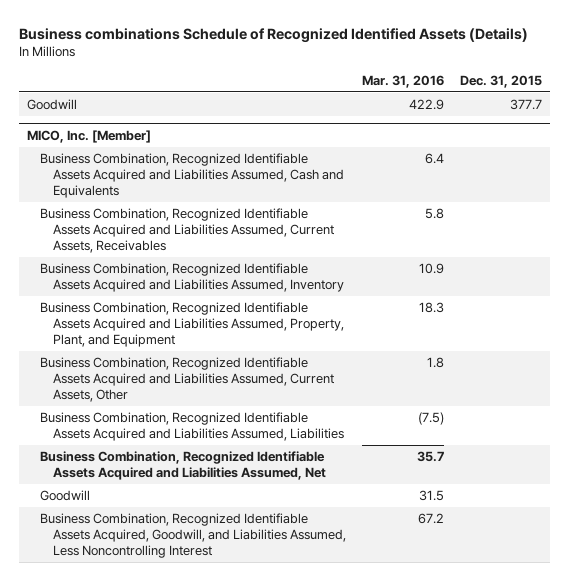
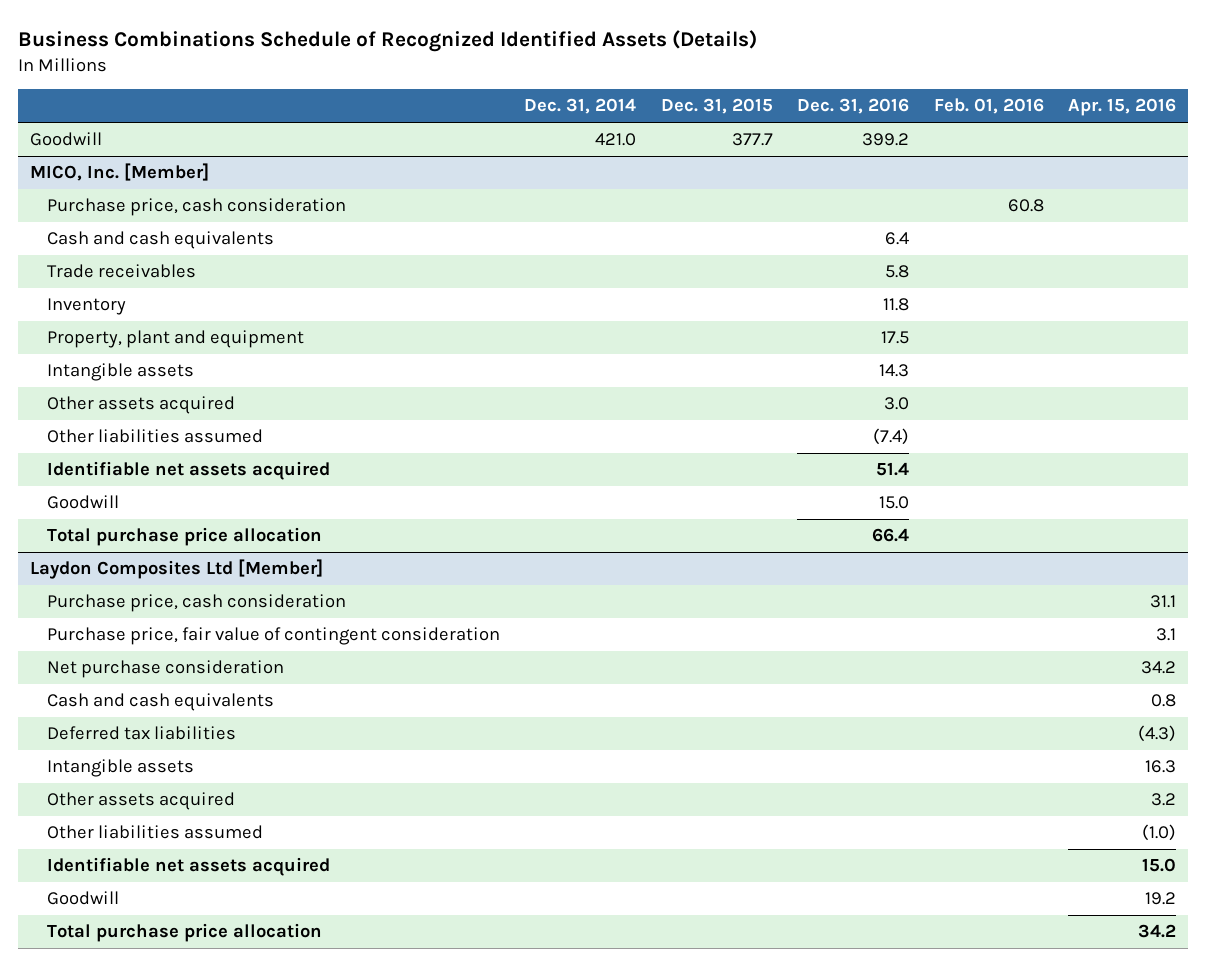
[18,27,528,43] Business combinations Schedule of Recognized Identified Assets (Details) -> [17,30,757,53] Business Combinations Schedule of Recognized Identified Assets (Details)
[362,74,445,88] Mar. 31, 2016 -> none
none -> [524,98,637,115] Dec. 31, 2014
none -> [797,98,910,115] Dec. 31, 2016
none -> [933,98,1044,115] Feb. 01, 2016
none -> [1068,98,1177,117] Apr. 15, 2016
none -> [46,198,346,217] Purchase price, cash consideration
[39,153,345,198] Business Combination, Recognized Identifiable Assets Acquired and Liabilities Assumed, Cash and Equivalents -> [46,231,274,250] Cash and cash equivalents
[39,208,335,253] Business Combination, Recognized Identifiable Assets Acquired and Liabilities Assumed, Current Assets, Receivables -> [46,264,196,279] Trade receivables
[39,263,345,292] Business Combination, Recognized Identifiable Assets Acquired and Liabilities Assumed, Inventory -> [46,298,126,316] Inventory
[39,302,345,347] Business Combination, Recognized Identifiable Assets Acquired and Liabilities Assumed, Property, Plant, and Equipment -> [46,330,304,349] Property, plant and equipment
none -> [46,363,194,382] Intangible assets
[39,357,335,402] Business Combination, Recognized Identifiable Assets Acquired and Liabilities Assumed, Current Assets, Other -> [46,396,235,415] Other assets acquired
[39,412,345,441] Business Combination, Recognized Identifiable Assets Acquired and Liabilities Assumed, Liabilities -> [46,429,263,444] Other liabilities assumed
[39,451,327,480] Business Combination, Recognized Identifiable Assets Acquired and Liabilities Assumed, Net -> [46,461,330,481] Identifiable net assets acquired
[39,513,347,558] Business Combination, Recognized Identifiable Assets Acquired, Goodwill, and Liabilities Assumed, Less Noncontrolling Interest -> [46,527,322,547] Total purchase price allocation
none -> [30,559,324,580] Laydon Composites Ltd [Member]
none -> [46,594,346,613] Purchase price, cash consideration
none -> [46,627,500,646] Purchase price, fair value of contingent consideration
none -> [46,660,284,679] Net purchase consideration
none -> [46,693,274,712] Cash and cash equivalents
none -> [46,726,236,741] Deferred tax liabilities
none -> [46,759,194,778] Intangible assets
none -> [46,792,235,811] Other assets acquired
none -> [46,825,263,840] Other liabilities assumed
none -> [46,857,330,877] Identifiable net assets acquired
none -> [46,891,119,906] Goodwill
none -> [46,923,322,943] Total purchase price allocation

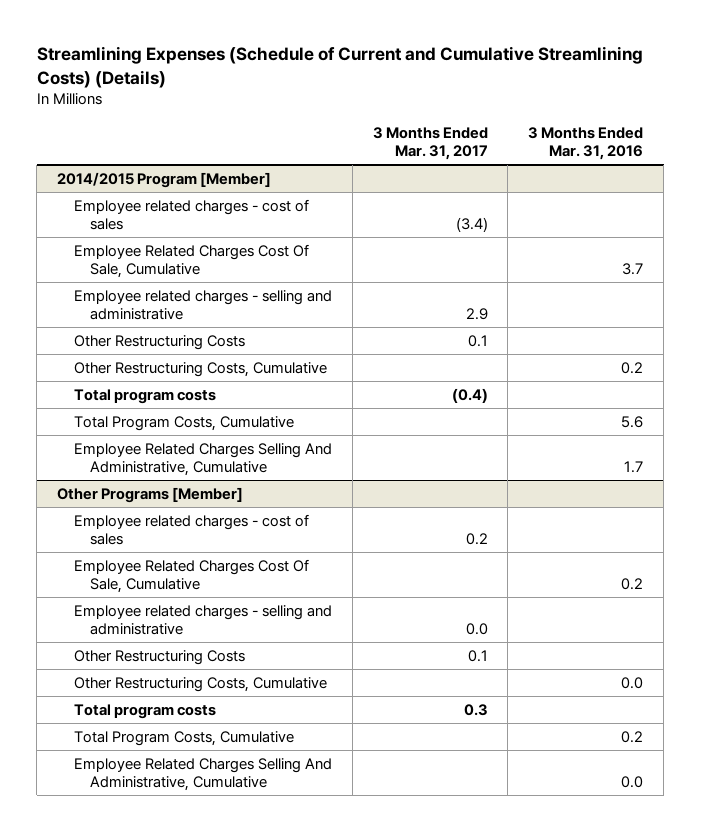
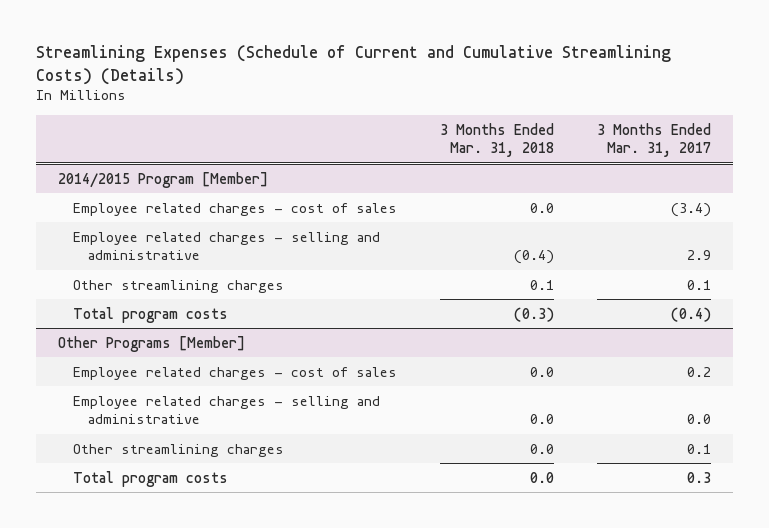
[528,126,644,161] 3 Months Ended Mar. 31, 2016 -> none
none -> [440,122,555,158] 3 Months Ended Mar. 31, 2018
[73,243,309,279] Employee Related Charges Cost Of Sale, Cumulative -> none
[73,361,327,377] Other Restructuring Costs, Cumulative -> none
[73,334,245,350] Other Restructuring Costs -> [72,279,284,293] Other streamlining charges
[73,415,294,431] Total Program Costs, Cumulative -> none
[73,442,332,477] Employee Related Charges Selling And Administrative, Cumulative -> none
[73,558,309,594] Employee Related Charges Cost Of Sale, Cumulative -> none
[73,676,327,692] Other Restructuring Costs, Cumulative -> none
[73,649,245,665] Other Restructuring Costs -> [72,443,284,457] Other streamlining charges
[73,730,294,746] Total Program Costs, Cumulative -> none
[73,757,332,792] Employee Related Charges Selling And Administrative, Cumulative -> none

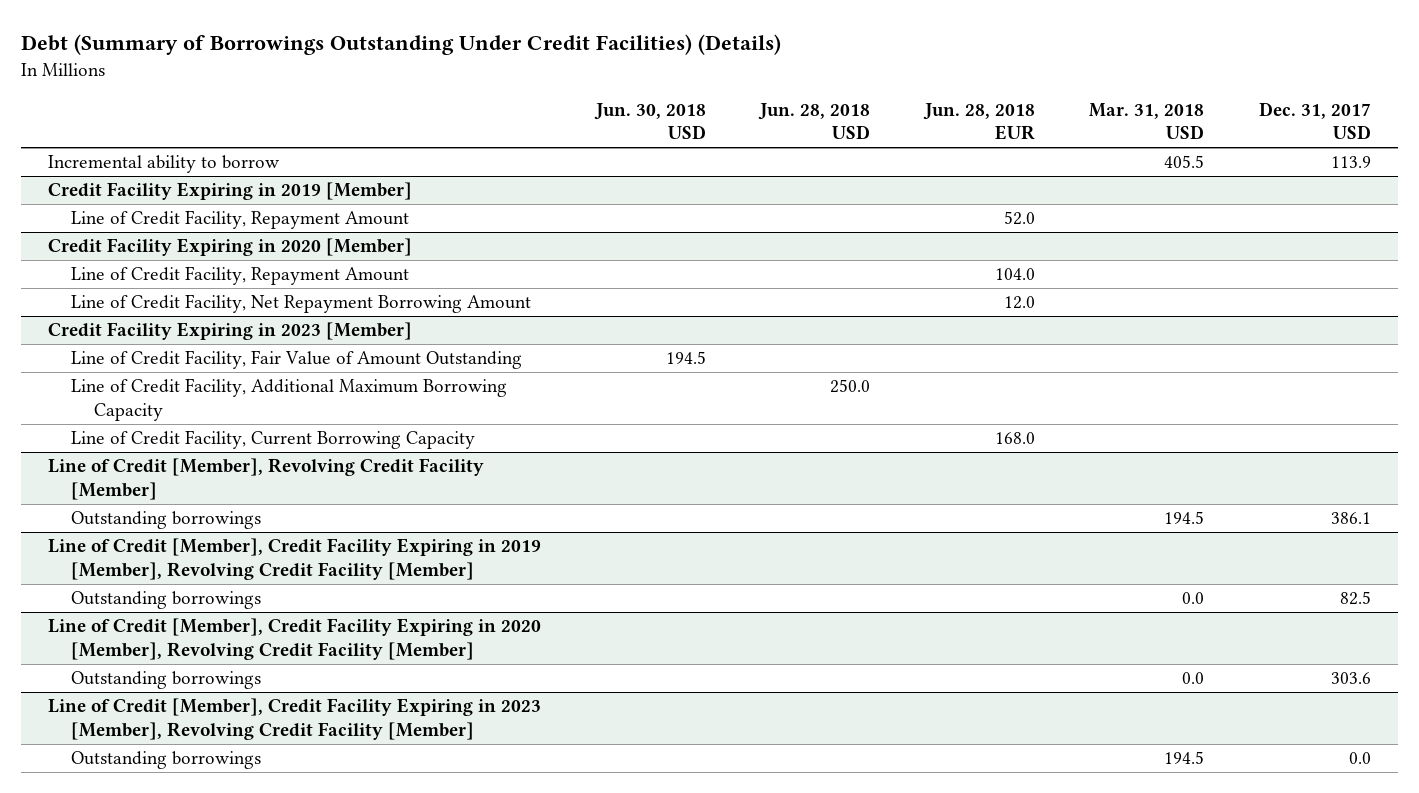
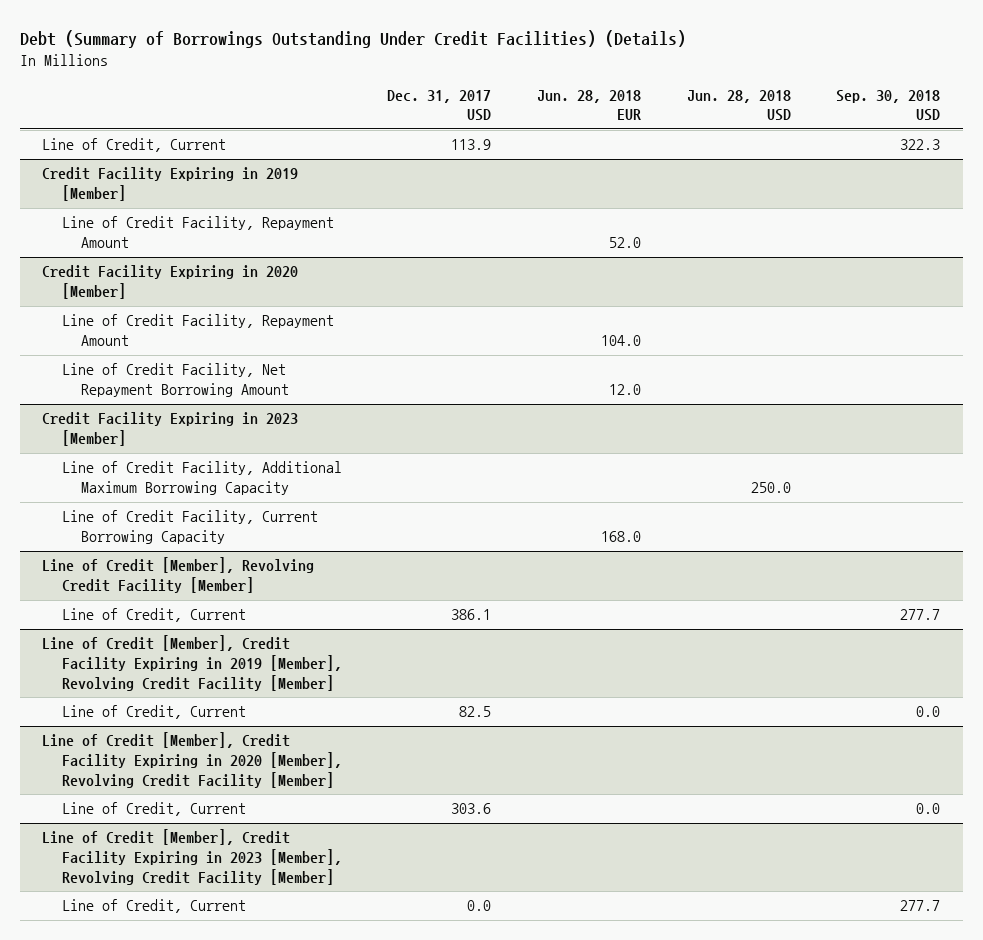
[593,102,706,140] Jun. 30, 2018 USD -> none
[1089,102,1205,140] Mar. 31, 2018 USD -> none
none -> [836,89,941,122] Sep. 30, 2018 USD
[47,155,280,174] Incremental ability to borrow -> [42,138,227,153] Line of Credit, Current
[70,350,522,370] Line of Credit Facility, Fair Value of Amount Outstanding -> none
[70,511,261,530] Outstanding borrowings -> [61,608,246,623] Line of Credit, Current
[70,591,261,610] Outstanding borrowings -> [61,705,246,720] Line of Credit, Current
[70,671,261,690] Outstanding borrowings -> [61,802,246,817] Line of Credit, Current
[70,751,261,770] Outstanding borrowings -> none
none -> [61,899,246,914] Line of Credit, Current

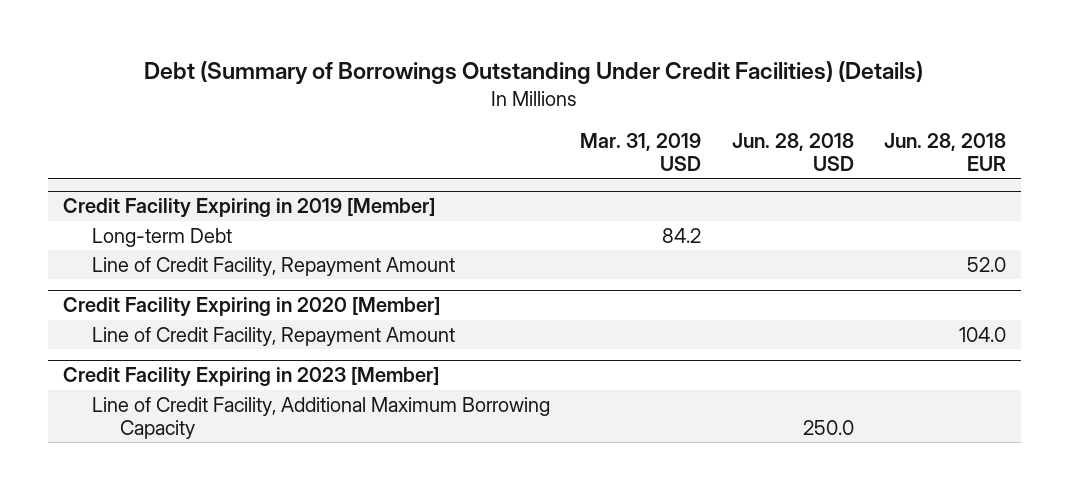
[387,89,492,122] Dec. 31, 2017 USD -> none
[836,89,941,122] Sep. 30, 2018 USD -> none
none -> [580,133,702,172] Mar. 31, 2019 USD
[42,138,227,153] Line of Credit, Current -> none
none -> [91,227,232,247] Long-term Debt
[61,363,289,398] Line of Credit Facility, Net Repayment Borrowing Amount -> none
[61,510,318,545] Line of Credit Facility, Current Borrowing Capacity -> none
[42,557,315,594] Line of Credit [Member], Revolving Credit Facility [Member] -> none
[61,608,246,623] Line of Credit, Current -> none
[42,635,342,692] Line of Credit [Member], Credit Facility Expiring in 2019 [Member], Revolving Credit Facility [Member] -> none
[61,705,246,720] Line of Credit, Current -> none
[42,732,342,789] Line of Credit [Member], Credit Facility Expiring in 2020 [Member], Revolving Credit Facility [Member] -> none
[61,802,246,817] Line of Credit, Current -> none
[42,829,342,886] Line of Credit [Member], Credit Facility Expiring in 2023 [Member], Revolving Credit Facility [Member] -> none
[61,899,246,914] Line of Credit, Current -> none

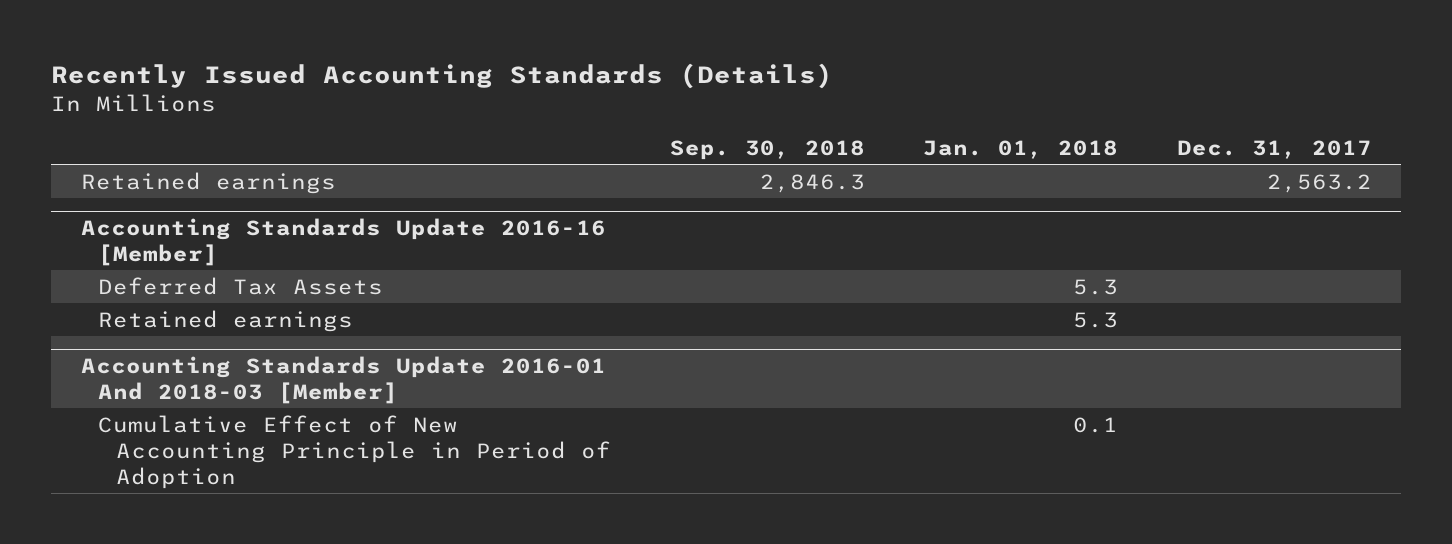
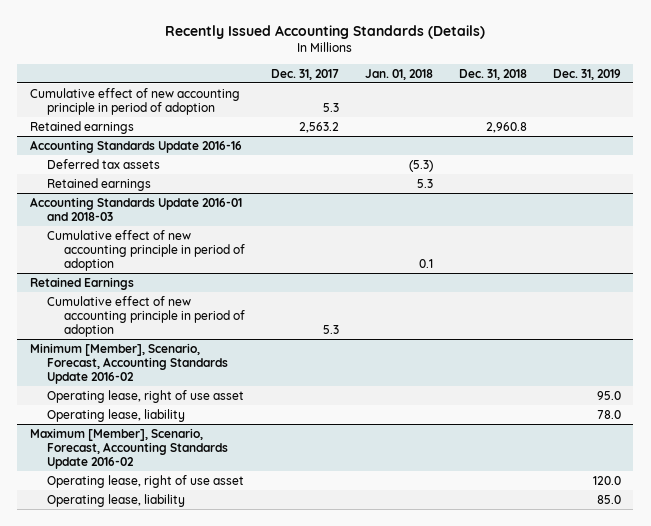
[669,140,865,161] Sep. 30, 2018 -> none
none -> [458,68,527,80] Dec. 31, 2018
none -> [552,68,621,80] Dec. 31, 2019
none -> [30,87,241,115] Cumulative effect of new accounting principle in period of adoption
[80,217,606,266] Accounting Standards Update 2016-16 [Member] -> [30,139,243,153] Accounting Standards Update 2016-16
[98,276,384,295] Deferred Tax Assets -> [47,158,161,169] Deferred tax assets
[1073,278,1119,295] 5.3 -> [408,159,433,172] (5.3)
[80,355,606,404] Accounting Standards Update 2016-01 And 2018-03 [Member] -> [30,196,243,221] Accounting Standards Update 2016-01 and 2018-03
[98,414,611,489] Cumulative Effect of New Accounting Principle in Period of Adoption -> [47,229,246,272] Cumulative effect of new accounting principle in period of adoption
none -> [30,276,135,290] Retained Earnings
none -> [47,295,246,338] Cumulative effect of new accounting principle in period of adoption
none -> [30,342,229,385] Minimum [Member], Scenario, Forecast, Accounting Standards Update 2016-02
none -> [47,389,245,403] Operating lease, right of use asset
none -> [47,408,186,422] Operating lease, liability
none -> [30,427,229,470] Maximum [Member], Scenario, Forecast, Accounting Standards Update 2016-02
none -> [47,474,245,488] Operating lease, right of use asset
none -> [47,493,186,507] Operating lease, liability

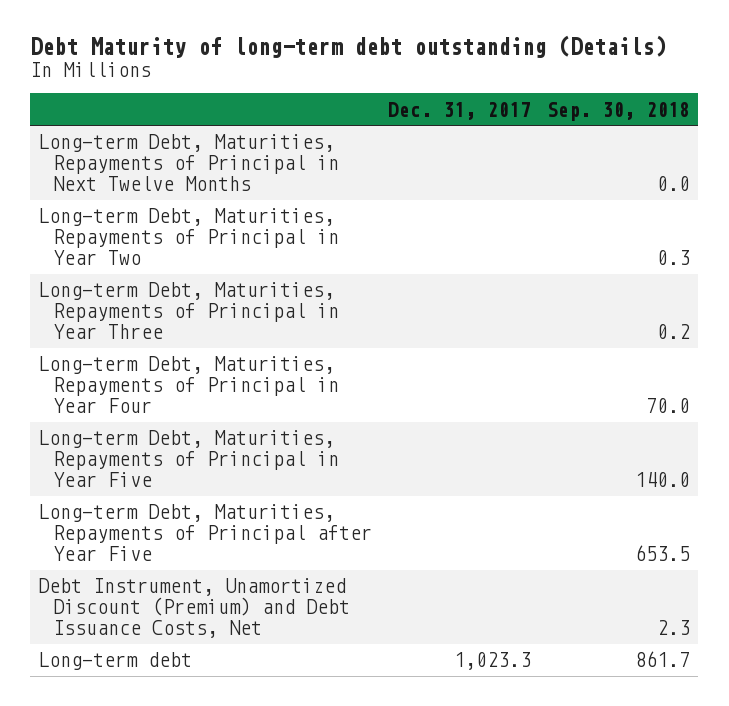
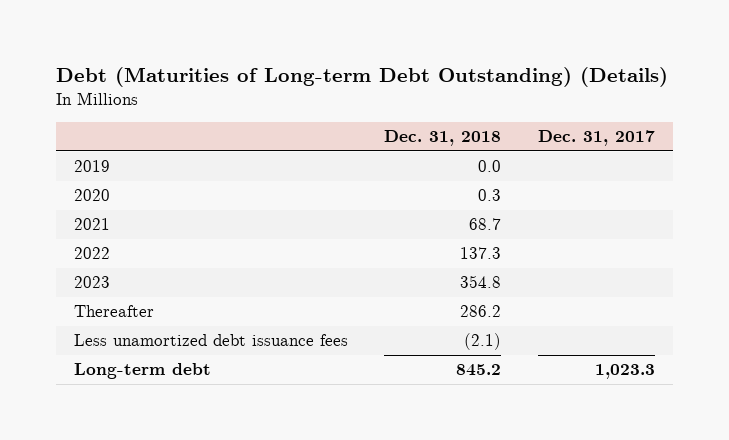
[30,35,667,59] Debt Maturity of long-term debt outstanding (Details) -> [55,67,668,88] Debt (Maturities of Long-term Debt Outstanding) (Details)
[547,101,691,121] Sep. 30, 2018 -> none
none -> [384,130,502,147] Dec. 31, 2018
[38,134,340,192] Long-term Debt, Maturities, Repayments of Principal in Next Twelve Months -> [74,160,111,173] 2019
[38,208,340,266] Long-term Debt, Maturities, Repayments of Principal in Year Two -> [74,189,111,202] 2020
[38,282,340,340] Long-term Debt, Maturities, Repayments of Principal in Year Three -> [74,218,111,231] 2021
[38,356,340,414] Long-term Debt, Maturities, Repayments of Principal in Year Four -> [74,247,111,260] 2022
[38,430,340,488] Long-term Debt, Maturities, Repayments of Principal in Year Five -> [74,276,111,289] 2023
[38,504,373,562] Long-term Debt, Maturities, Repayments of Principal after Year Five -> [74,305,155,318] Thereafter
[38,578,351,639] Debt Instrument, Unamortized Discount (Premium) and Debt Issuance Costs, Net -> [74,334,349,347] Less unamortized debt issuance fees

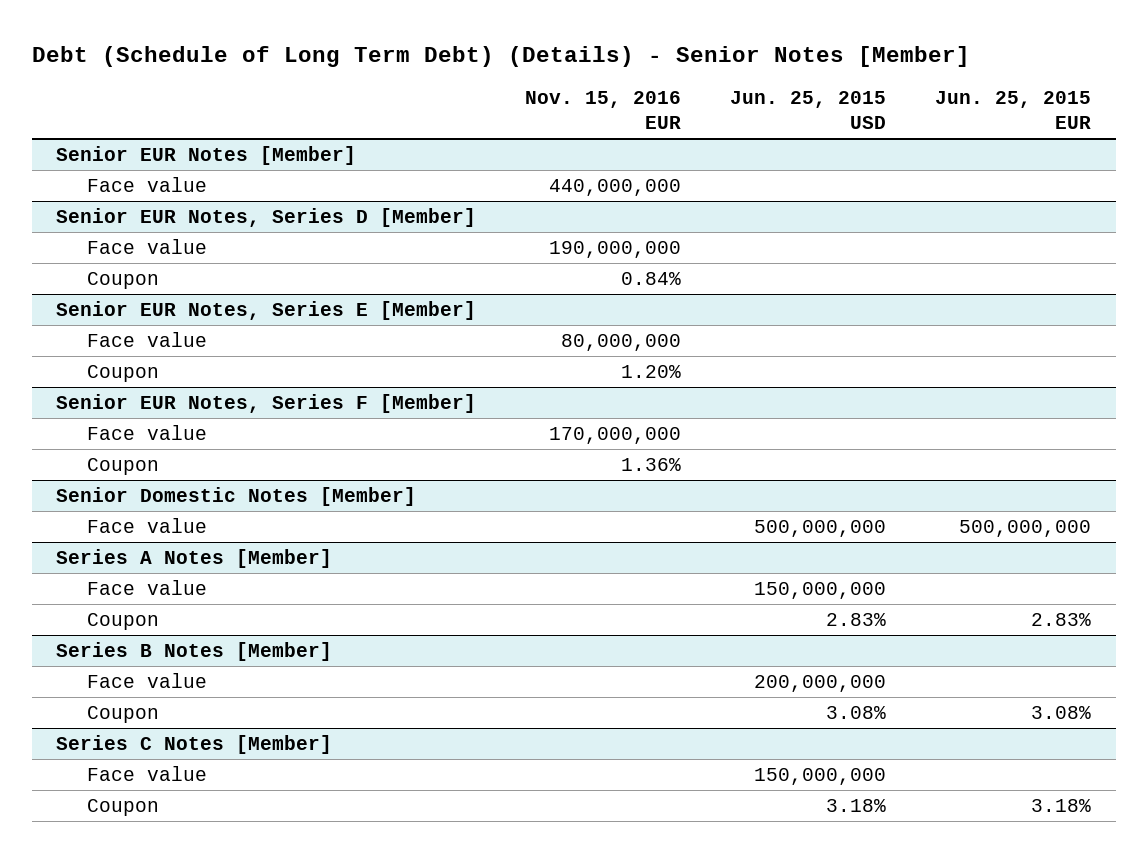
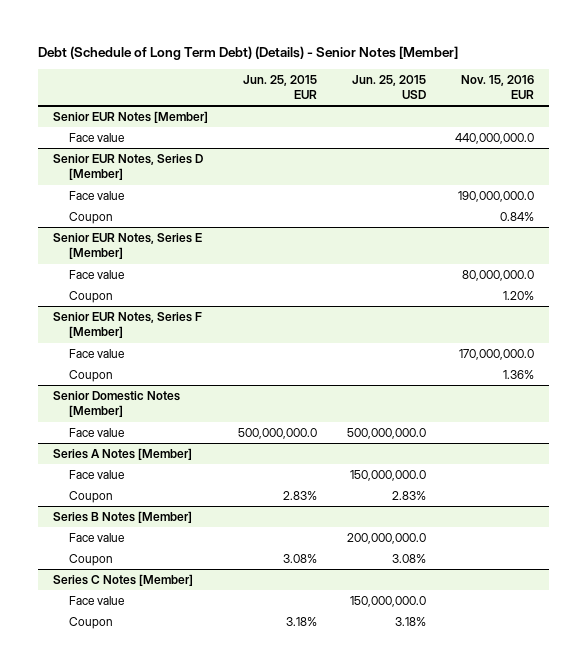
[549,179,682,197] 440,000,000 -> [455,133,535,145] 440,000,000.0
[549,241,682,259] 190,000,000 -> [458,191,535,203] 190,000,000.0
[561,334,682,352] 80,000,000 -> [462,270,535,282] 80,000,000.0
[549,427,682,445] 170,000,000 -> [459,349,535,361] 170,000,000.0
[754,520,887,538] 500,000,000 -> [346,428,426,440] 500,000,000.0
[959,520,1092,538] 500,000,000 -> [237,428,317,440] 500,000,000.0
[754,582,887,600] 150,000,000 -> [349,470,426,482] 150,000,000.0
[754,675,887,693] 200,000,000 -> [346,533,426,545] 200,000,000.0
[754,768,887,786] 150,000,000 -> [349,596,426,608] 150,000,000.0

